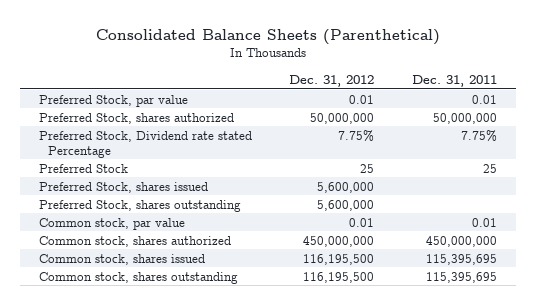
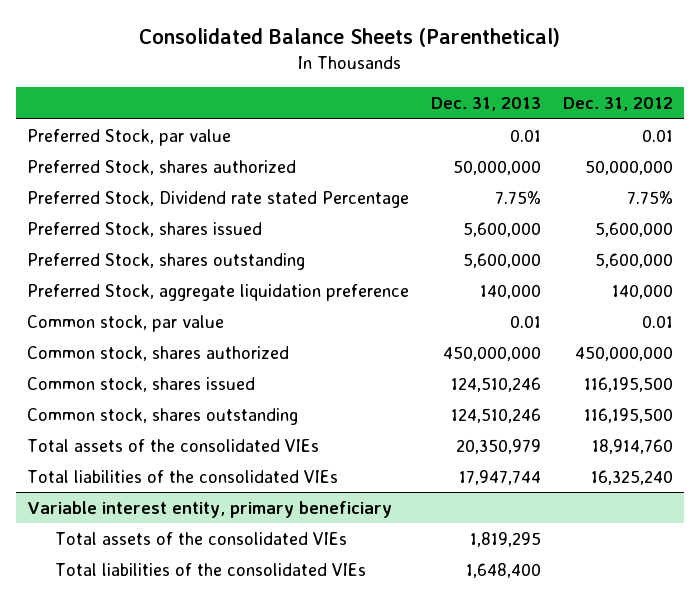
[412,74,498,87] Dec. 31, 2011 -> none
none -> [431,97,542,112] Dec. 31, 2013
[38,163,128,173] Preferred Stock -> none
none -> [27,283,410,301] Preferred Stock, aggregate liquidation preference
none -> [27,438,320,452] Total assets of the consolidated VIEs
none -> [27,469,339,483] Total liabilities of the consolidated VIEs
none -> [27,500,393,518] Variable interest entity, primary beneficiary
none -> [54,531,347,545] Total assets of the consolidated VIEs
none -> [54,562,366,576] Total liabilities of the consolidated VIEs

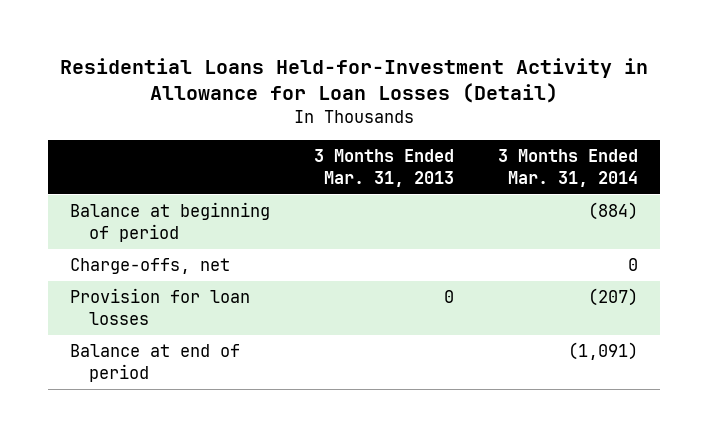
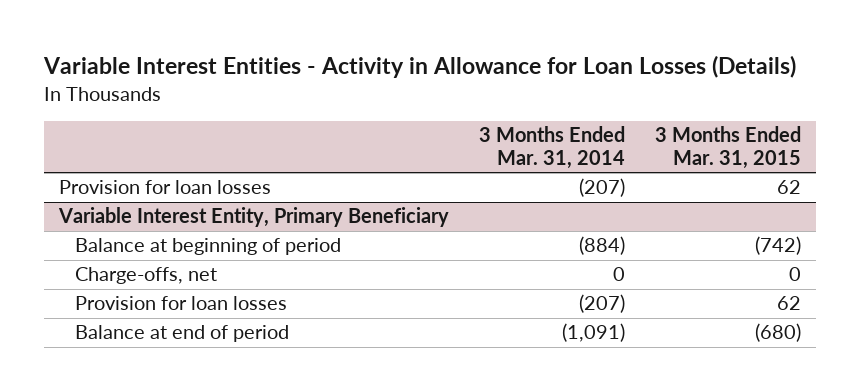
[59,58,648,104] Residential Loans Held-for-Investment Activity in Allowance for Loan Losses (Detail) -> [42,55,796,79] Variable Interest Entities - Activity in Allowance for Loan Losses (Details)
[313,148,454,187] 3 Months Ended Mar. 31, 2013 -> none
none -> [654,125,801,169] 3 Months Ended Mar. 31, 2015
none -> [58,180,271,195] Provision for loan losses
none -> [57,207,449,228] Variable Interest Entity, Primary Beneficiary

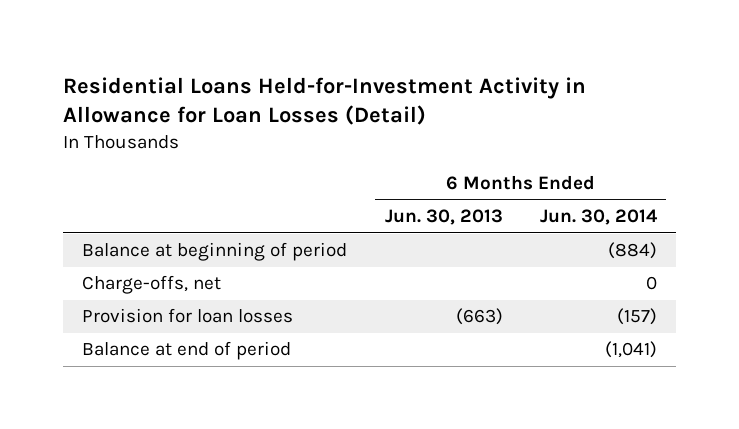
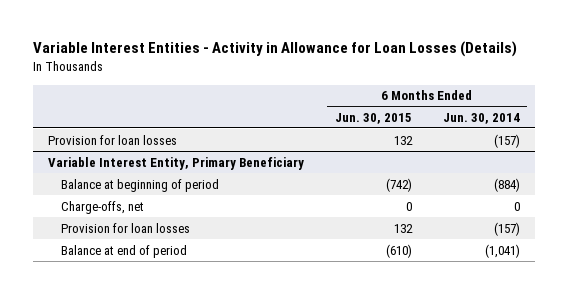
[63,76,587,126] Residential Loans Held-for-Investment Activity in Allowance for Loan Losses (Detail) -> [32,41,517,58] Variable Interest Entities - Activity in Allowance for Loan Losses (Details)
[384,209,503,226] Jun. 30, 2013 -> none
none -> [335,112,413,124] Jun. 30, 2015
none -> [48,134,178,145] Provision for loan losses
none -> [48,156,305,170] Variable Interest Entity, Primary Beneficiary

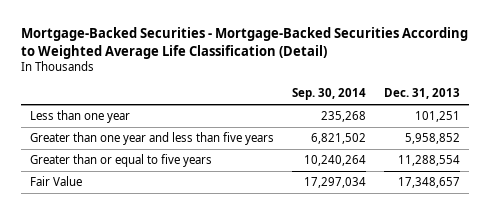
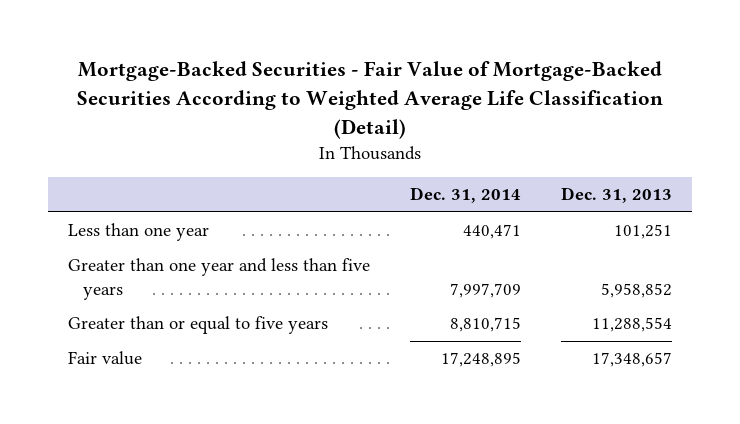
[20,27,468,59] Mortgage-Backed Securities - Mortgage-Backed Securities According to Weighted Average Life Classification (Detail) -> [77,61,664,139] Mortgage-Backed Securities - Fair Value of Mortgage-Backed Securities According to Weighted Average Life Classification (Detail)
[291,88,366,101] Sep. 30, 2014 -> none
none -> [410,187,522,204] Dec. 31, 2014
[29,176,82,187] Fair Value -> [67,351,142,366] Fair value

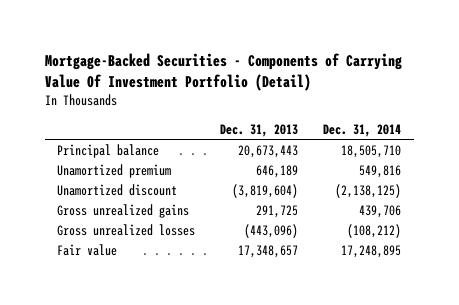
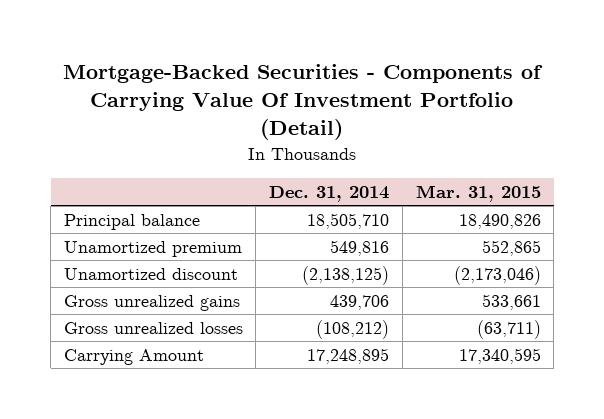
[220,124,299,138] Dec. 31, 2013 -> none
none -> [415,185,541,203] Mar. 31, 2015
[57,243,118,256] Fair value -> [63,348,204,365] Carrying Amount

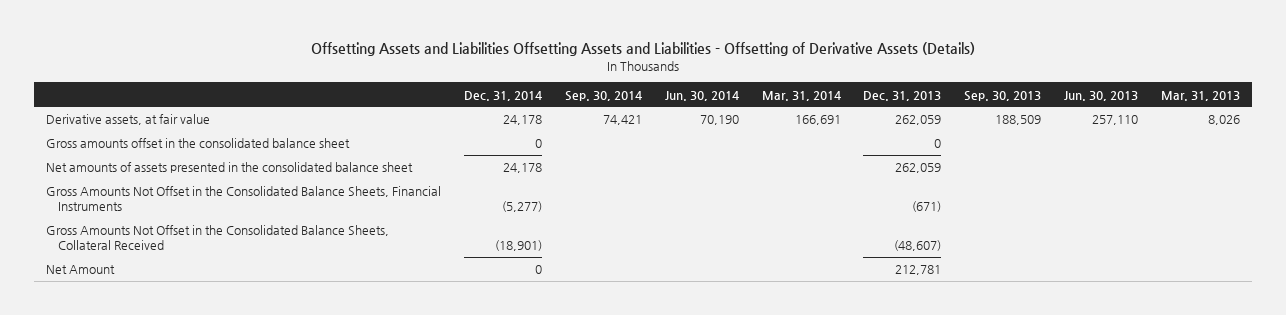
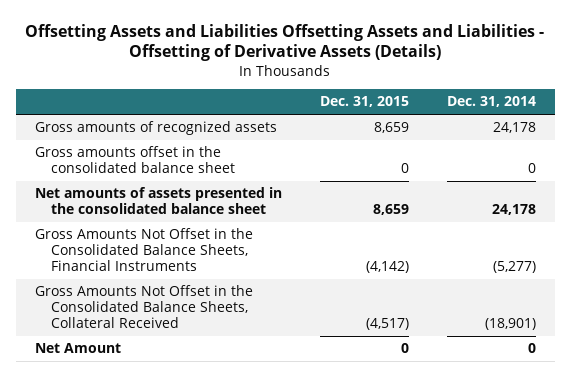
[564,90,642,101] Sep. 30, 2014 -> none
[664,90,739,101] Jun. 30, 2014 -> none
[761,90,841,101] Mar. 31, 2014 -> none
[863,90,942,101] Dec. 31, 2013 -> none
[964,90,1042,101] Sep. 30, 2013 -> none
[1064,90,1139,101] Jun. 30, 2013 -> none
[1161,90,1241,101] Mar. 31, 2013 -> none
none -> [319,96,409,108] Dec. 31, 2015
[45,114,210,126] Derivative assets, at fair value -> [34,121,277,136] Gross amounts of recognized assets

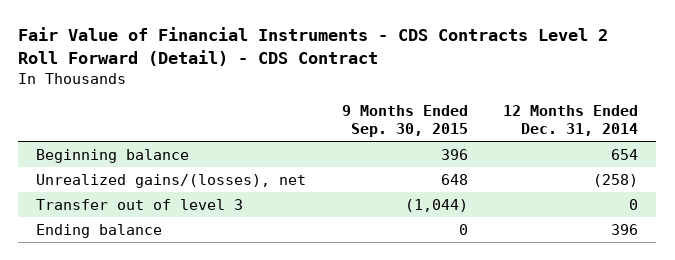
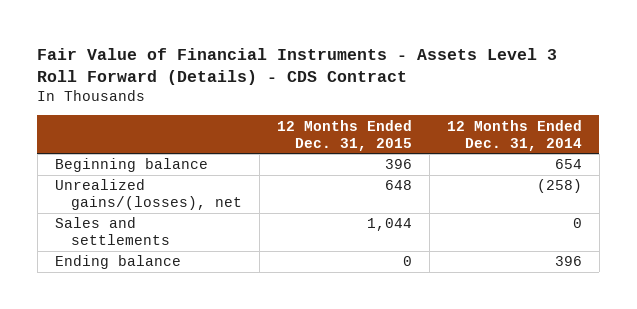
[18,27,609,67] Fair Value of Financial Instruments - CDS Contracts Level 2 Roll Forward (Detail) - CDS Contract -> [37,47,558,85] Fair Value of Financial Instruments - Assets Level 3 Roll Forward (Details) - CDS Contract
[341,105,468,138] 9 Months Ended Sep. 30, 2015 -> none
none -> [277,119,413,151] 12 Months Ended Dec. 31, 2015
[36,198,244,210] Transfer out of level 3 -> none
none -> [54,217,171,246] Sales and settlements

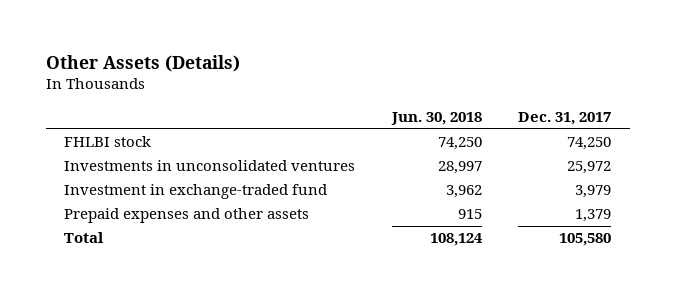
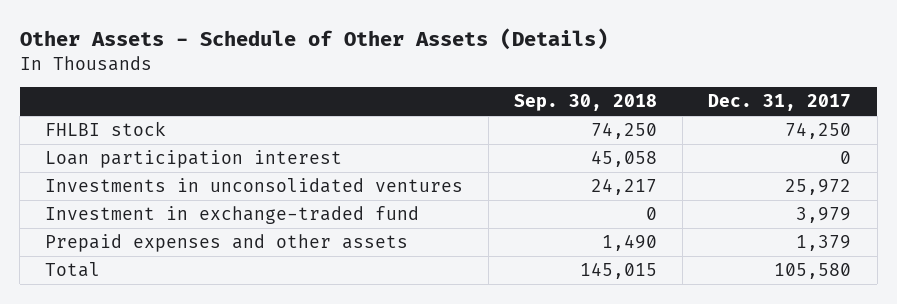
[45,55,240,73] Other Assets (Details) -> [19,28,608,51] Other Assets - Schedule of Other Assets (Details)
[390,111,482,125] Jun. 30, 2018 -> none
none -> [514,94,658,112] Sep. 30, 2018
none -> [45,150,343,169] Loan participation interest

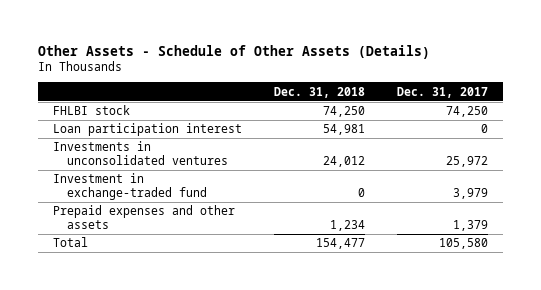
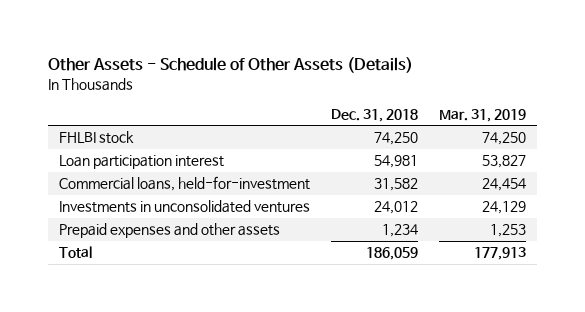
[396,86,488,98] Dec. 31, 2017 -> none
none -> [438,108,526,122] Mar. 31, 2019
none -> [58,176,310,192] Commercial loans, held-for-investment
[53,173,207,201] Investment in exchange-traded fund -> none
[316,238,366,250] 154,477 -> [365,247,418,261] 186,059

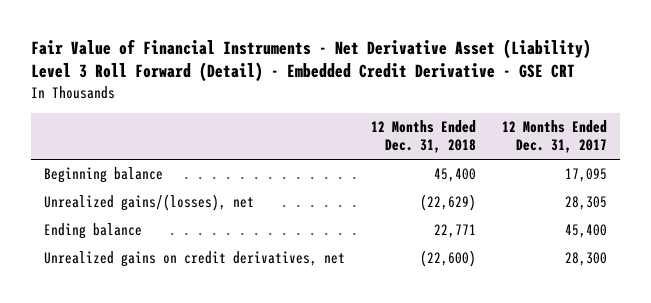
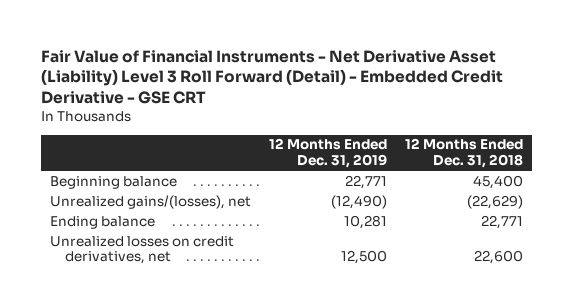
[501,119,607,154] 12 Months Ended Dec. 31, 2017 -> none
none -> [268,138,387,169] 12 Months Ended Dec. 31, 2019
[43,251,345,268] Unrealized gains on credit derivatives, net -> [49,235,234,265] Unrealized losses on credit derivatives, net
[419,250,476,268] (22,600) -> [474,250,524,265] 22,600

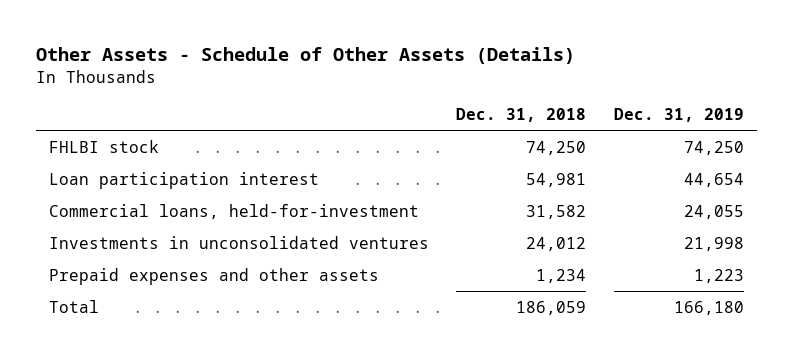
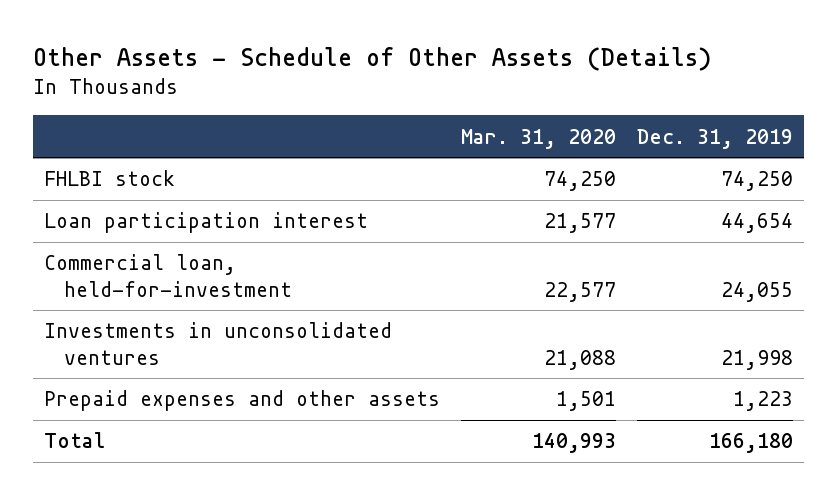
[456,108,587,123] Dec. 31, 2018 -> none
none -> [460,128,616,149] Mar. 31, 2020
[49,203,420,219] Commercial loans, held-for-investment -> [43,254,292,297] Commercial loan, held-for-investment

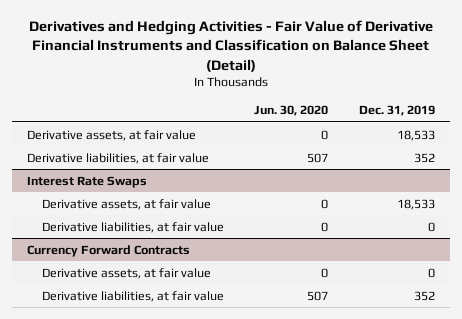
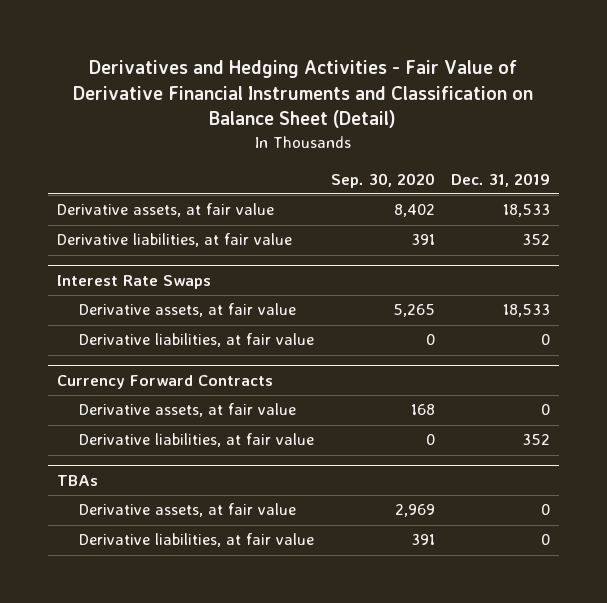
[254,105,329,117] Jun. 30, 2020 -> none
none -> [330,172,435,188] Sep. 30, 2020
none -> [56,474,98,486] TBAs
none -> [79,503,297,518] Derivative assets, at fair value
none -> [79,533,315,548] Derivative liabilities, at fair value

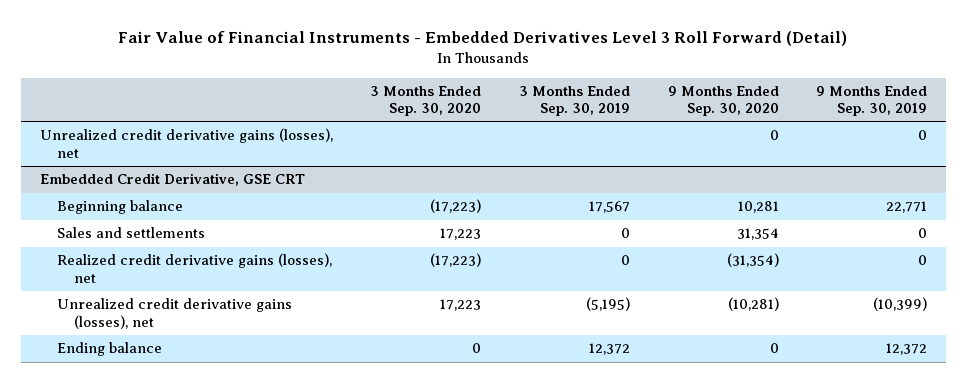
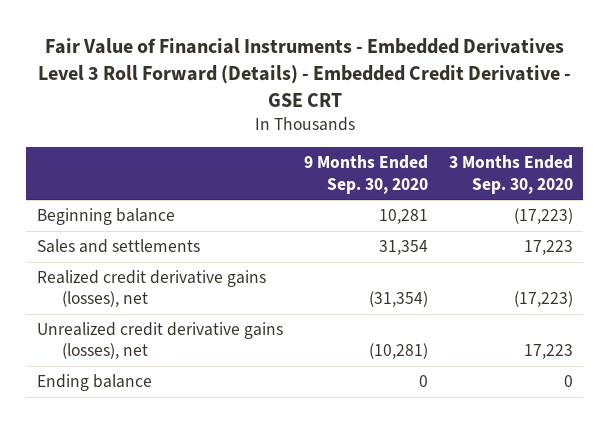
[118,31,848,47] Fair Value of Financial Instruments - Embedded Derivatives Level 3 Roll Forward (Detail) -> [37,38,571,107] Fair Value of Financial Instruments - Embedded Derivatives Level 3 Roll Forward (Details) - Embedded Credit Derivative - GSE CRT
[518,85,630,117] 3 Months Ended Sep. 30, 2019 -> none
[816,85,928,117] 9 Months Ended Sep. 30, 2019 -> none
[39,128,333,158] Unrealized credit derivative gains (losses), net -> none
[39,173,305,187] Embedded Credit Derivative, GSE CRT -> none

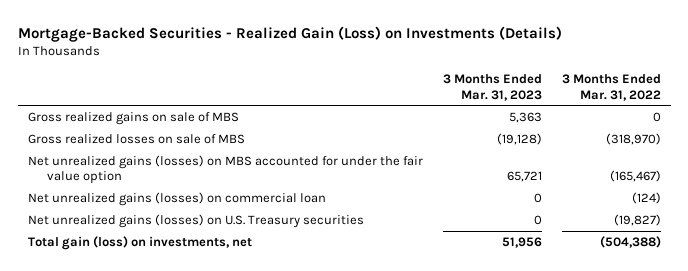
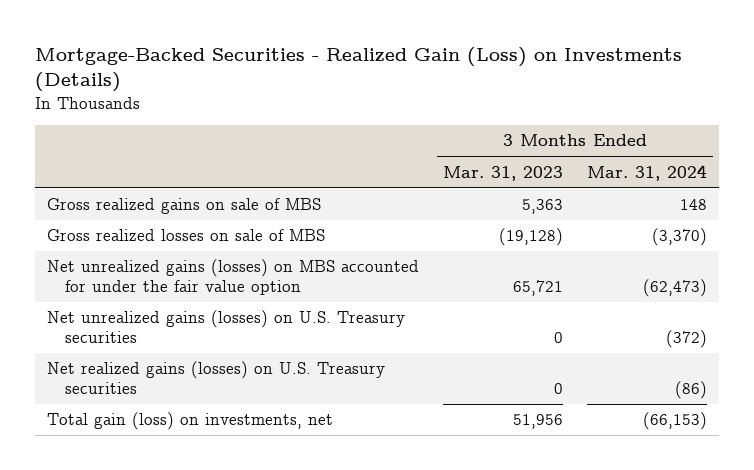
[561,74,661,101] 3 Months Ended Mar. 31, 2022 -> none
none -> [586,164,707,181] Mar. 31, 2024
[27,191,326,206] Net unrealized gains (losses) on commercial loan -> none
none -> [47,361,386,395] Net realized gains (losses) on U.S. Treasury securities

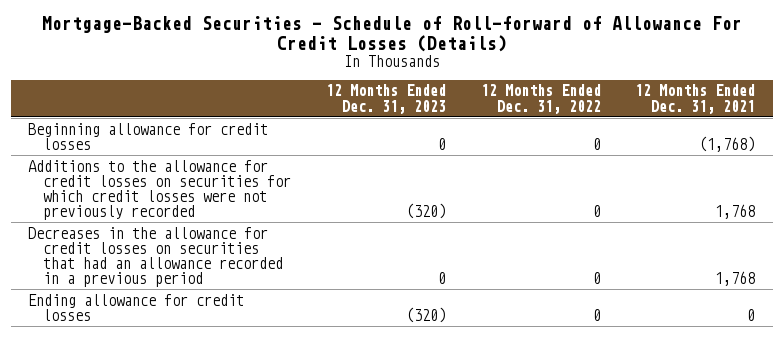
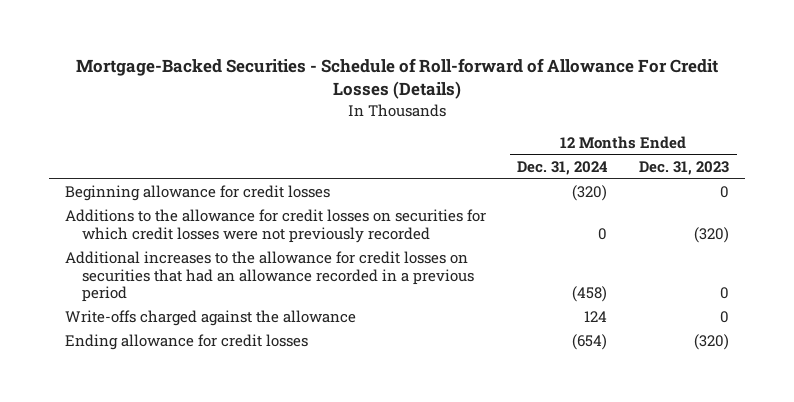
[480,84,601,114] 12 Months Ended Dec. 31, 2022 -> none
[635,84,756,114] 12 Months Ended Dec. 31, 2021 -> none
none -> [517,161,609,176] Dec. 31, 2024
[28,226,283,288] Decreases in the allowance for credit losses on securities that had an allowance recorded in a previous period -> [64,251,475,303] Additional increases to the allowance for credit losses on securities that had an allowance recorded in a previous period
none -> [64,310,356,327] Write-offs charged against the allowance

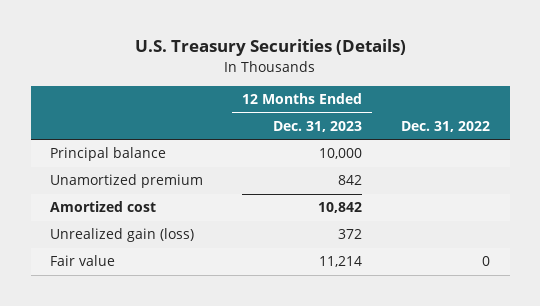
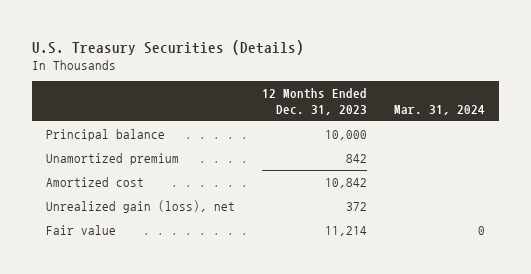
[401,120,491,132] Dec. 31, 2022 -> none
none -> [394,104,486,115] Mar. 31, 2024
[50,228,195,243] Unrealized gain (loss) -> [45,199,235,213] Unrealized gain (loss), net

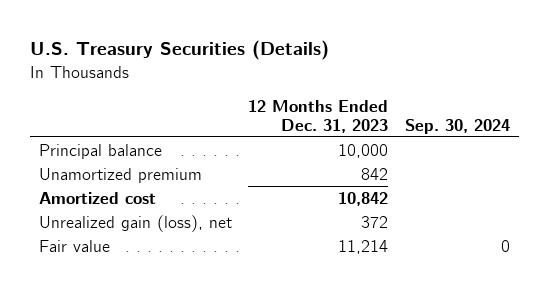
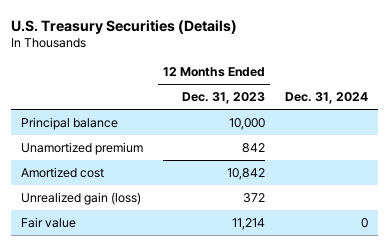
[405,118,511,134] Sep. 30, 2024 -> none
none -> [284,92,368,105] Dec. 31, 2024
[38,214,232,232] Unrealized gain (loss), net -> [21,191,142,205] Unrealized gain (loss)

